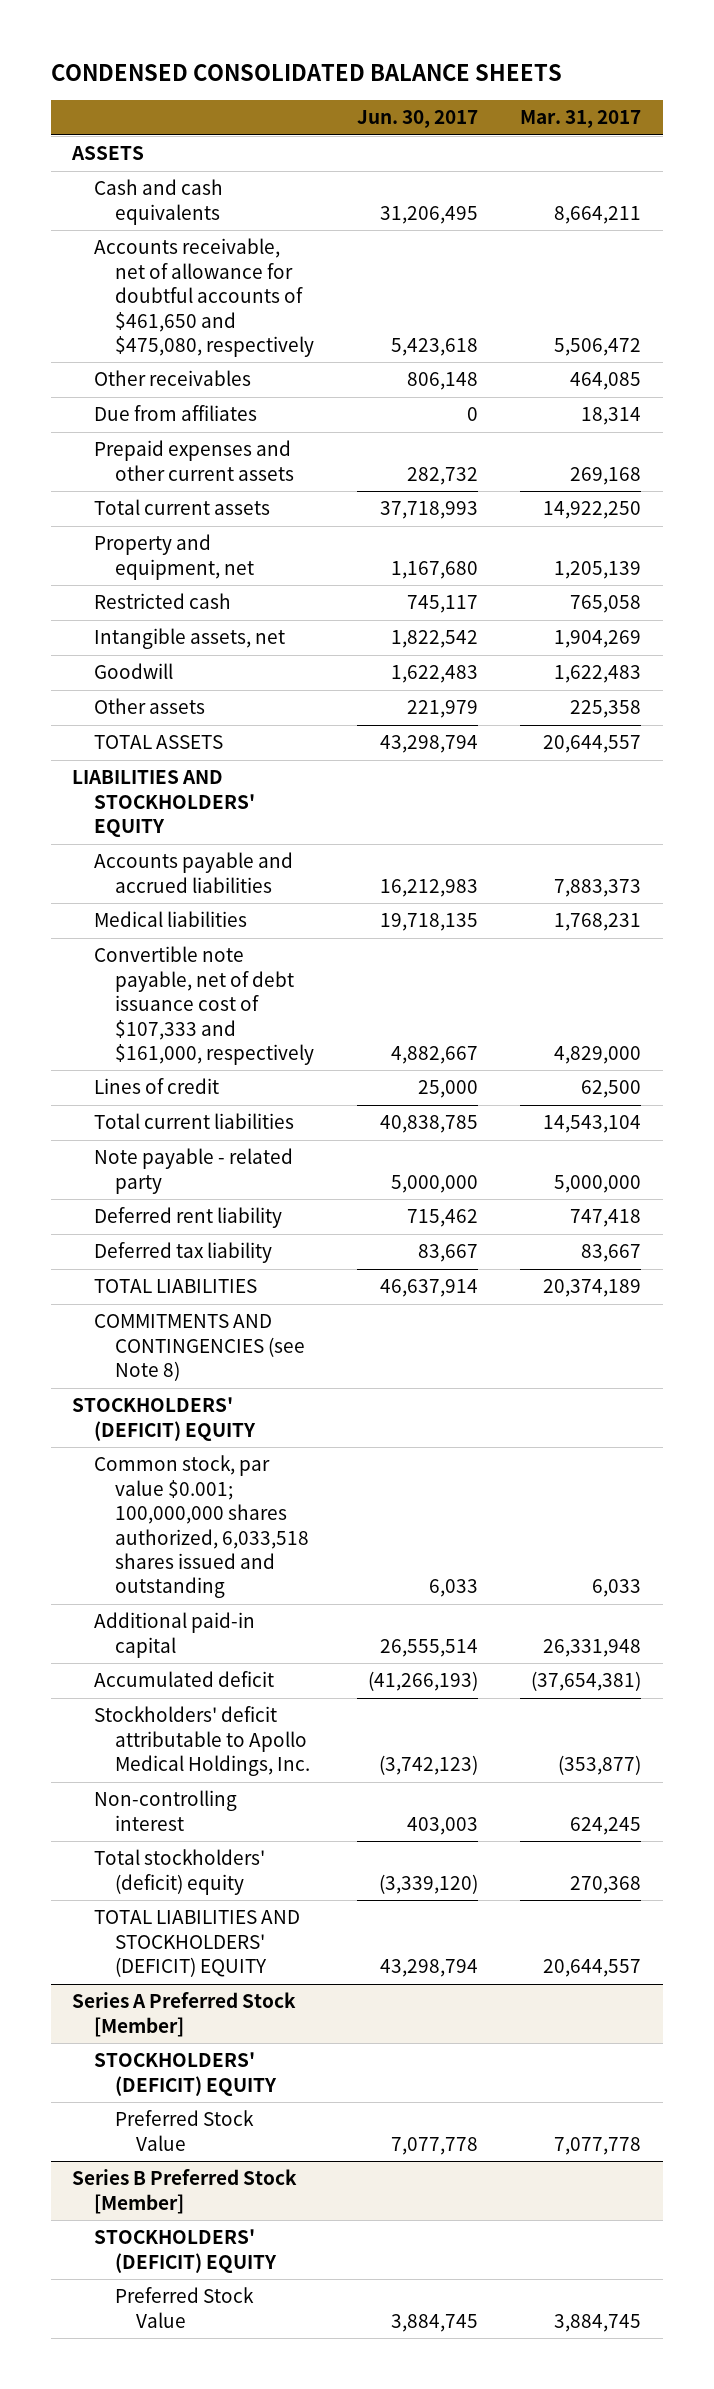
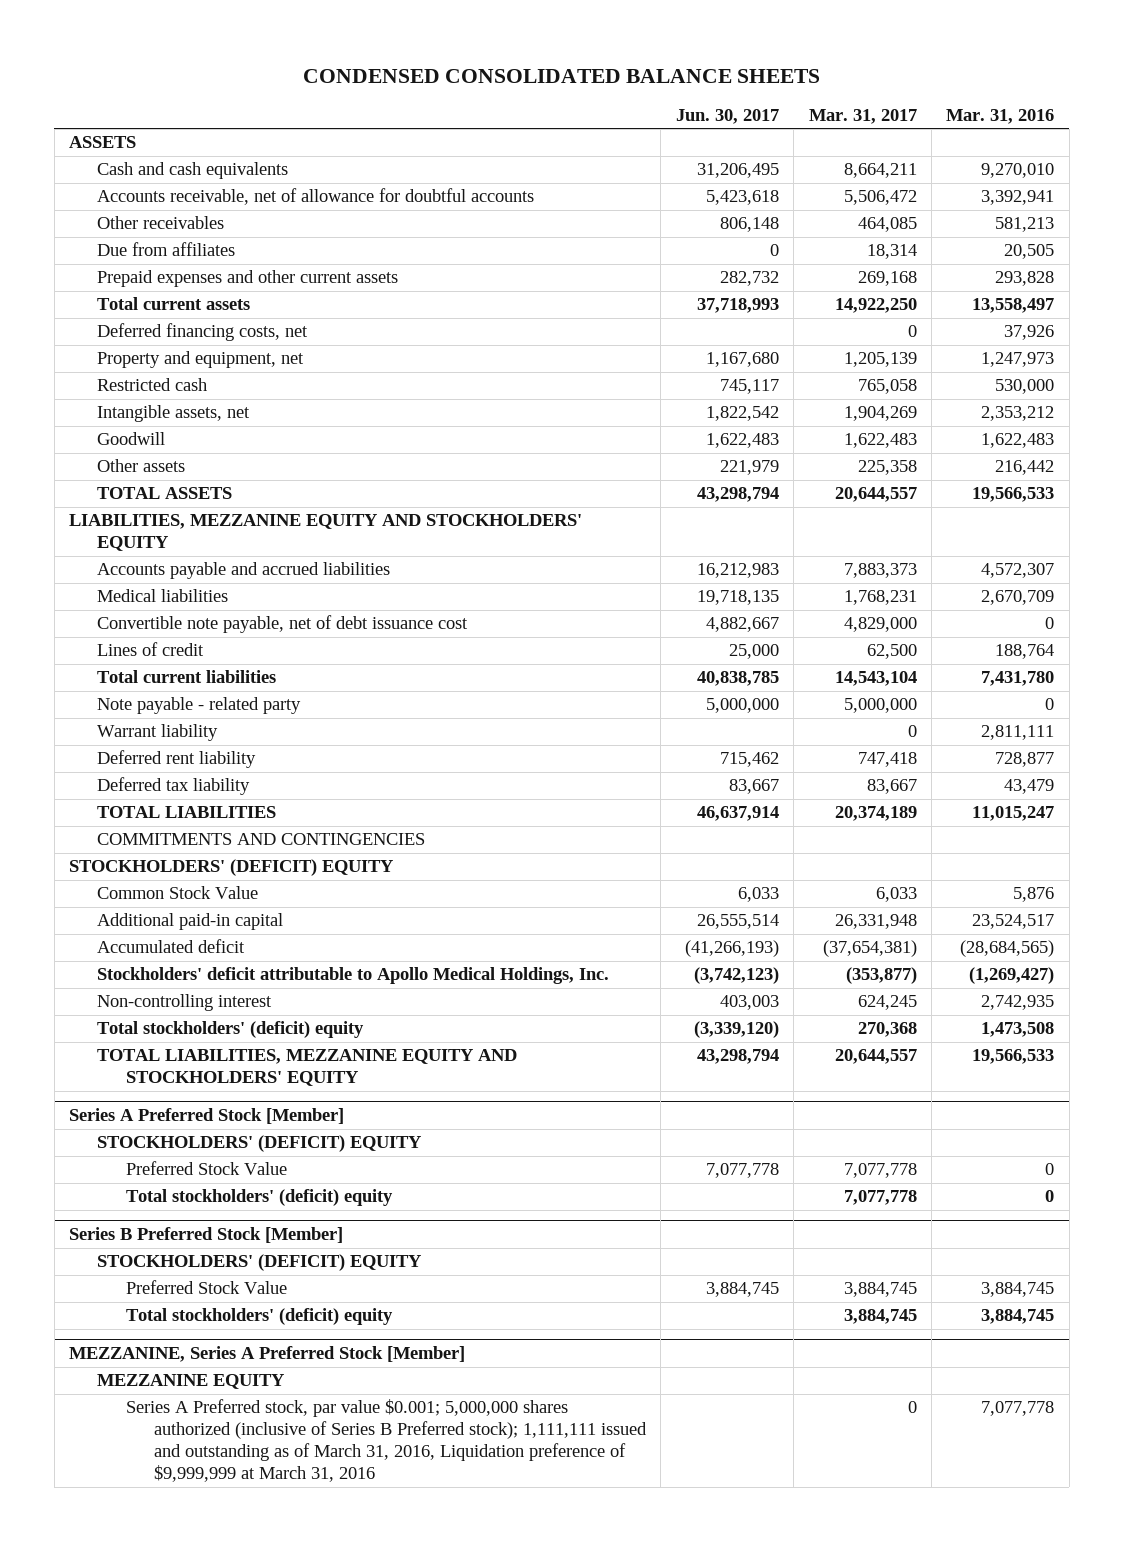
none -> [946,108,1055,124] Mar. 31, 2016
[93,238,315,358] Accounts receivable, net of allowance for doubtful accounts of $461,650 and $475,080, respectively -> [97,188,535,206] Accounts receivable, net of allowance for doubtful accounts
none -> [97,323,309,342] Deferred financing costs, net
[72,770,255,838] LIABILITIES AND STOCKHOLDERS' EQUITY -> [69,514,583,552] LIABILITIES, MEZZANINE EQUITY AND STOCKHOLDERS' EQUITY
[93,946,315,1066] Convertible note payable, net of debt issuance cost of $107,333 and $161,000, respectively -> [97,615,469,634] Convertible note payable, net of debt issuance cost
none -> [97,724,219,742] Warrant liability
[93,1314,306,1382] COMMITMENTS AND CONTINGENCIES (see Note 8) -> [97,833,426,846] COMMITMENTS AND CONTINGENCIES
[93,1455,310,1599] Common stock, par value $0.001; 100,000,000 shares authorized, 6,033,518 shares issued and outstanding -> [97,886,259,900] Common Stock Value
[93,1910,300,1978] TOTAL LIABILITIES AND STOCKHOLDERS' (DEFICIT) EQUITY -> [97,1049,518,1087] TOTAL LIABILITIES, MEZZANINE EQUITY AND STOCKHOLDERS' EQUITY
none -> [125,1189,393,1207] Total stockholders' (deficit) equity
none -> [125,1308,393,1326] Total stockholders' (deficit) equity
none -> [69,1346,466,1363] MEZZANINE, Series A Preferred Stock [Member]
none -> [97,1374,286,1390] MEZZANINE EQUITY
none -> [125,1399,647,1483] Series A Preferred stock, par value $0.001; 5,000,000 shares authorized (inclusive of Series B Preferred stock); 1,111,111 issued and outstanding as of March 31, 2016, Liquidation preference of $9,999,999 at March 31, 2016

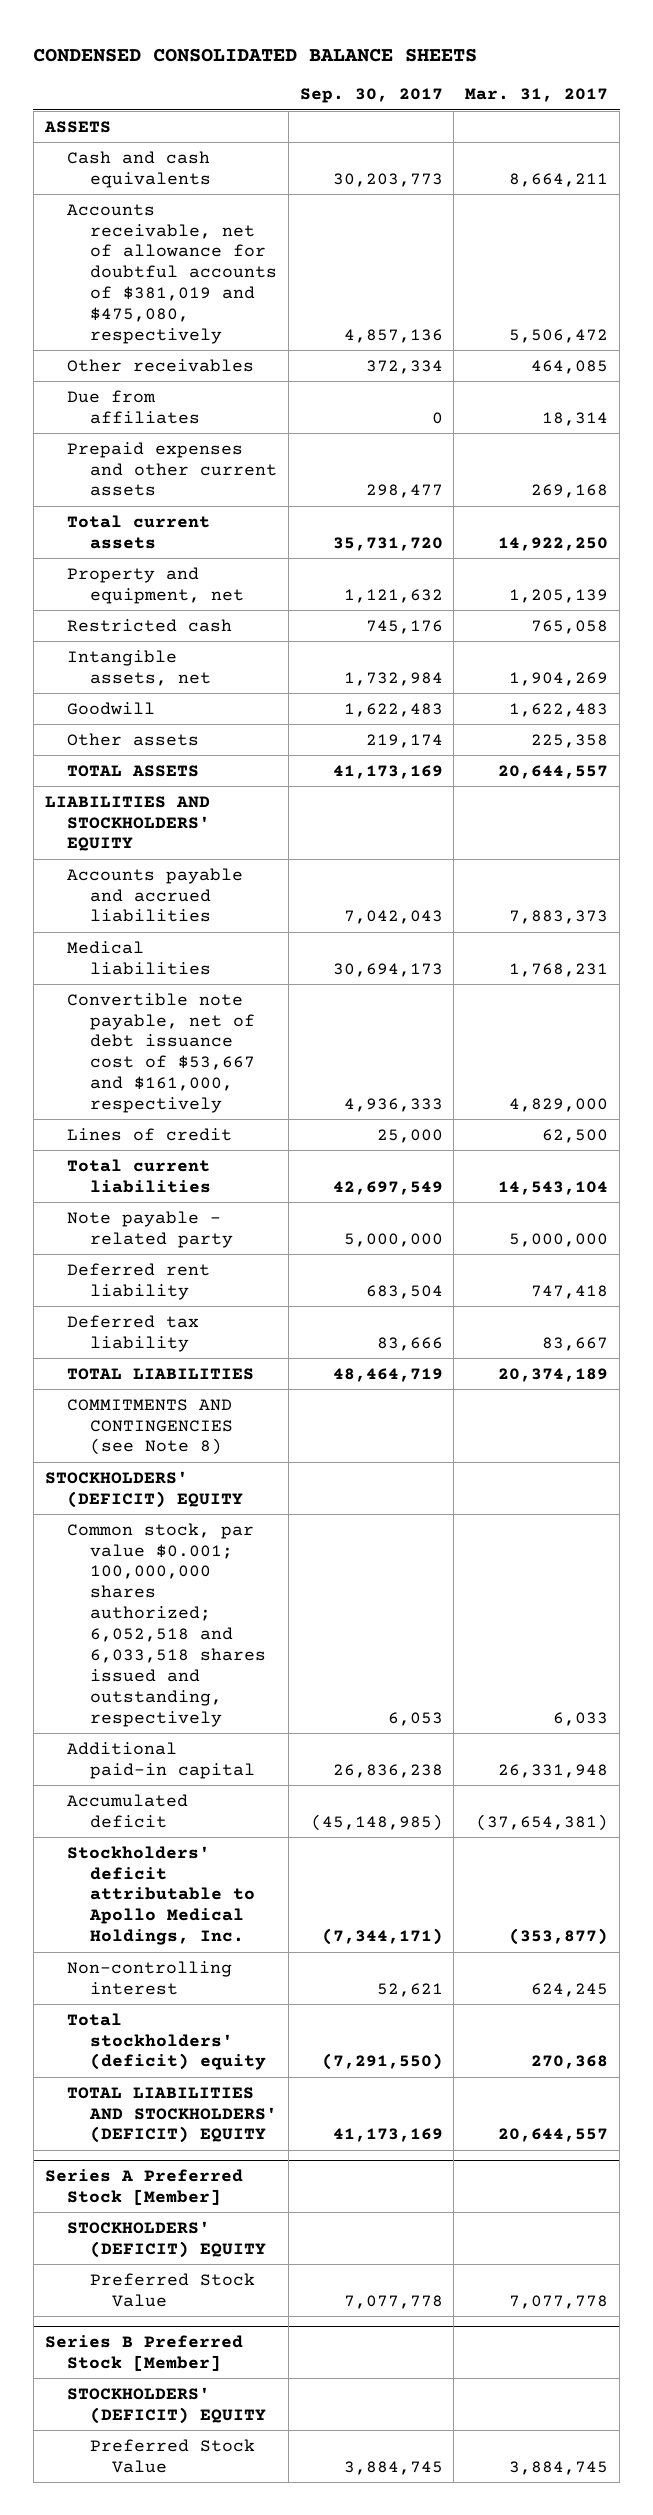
[675,108,779,124] Jun. 30, 2017 -> none
[946,108,1055,124] Mar. 31, 2016 -> none
none -> [299,88,443,104] Sep. 30, 2017
[97,188,535,206] Accounts receivable, net of allowance for doubtful accounts -> [67,203,277,345] Accounts receivable, net of allowance for doubtful accounts of $381,019 and $475,080, respectively
[97,323,309,342] Deferred financing costs, net -> none
[69,514,583,552] LIABILITIES, MEZZANINE EQUITY AND STOCKHOLDERS' EQUITY -> [44,795,211,852] LIABILITIES AND STOCKHOLDERS' EQUITY
[97,615,469,634] Convertible note payable, net of debt issuance cost -> [67,992,255,1114] Convertible note payable, net of debt issuance cost of $53,667 and $161,000, respectively
[97,724,219,742] Warrant liability -> none
[97,833,426,846] COMMITMENTS AND CONTINGENCIES -> [67,1398,233,1456] COMMITMENTS AND CONTINGENCIES (see Note 8)
[97,886,259,900] Common Stock Value -> [67,1522,266,1727] Common stock, par value $0.001; 100,000,000 shares authorized; 6,052,518 and 6,033,518 shares issued and outstanding, respectively
[97,1049,518,1087] TOTAL LIABILITIES, MEZZANINE EQUITY AND STOCKHOLDERS' EQUITY -> [67,2086,277,2144] TOTAL LIABILITIES AND STOCKHOLDERS' (DEFICIT) EQUITY
[125,1189,393,1207] Total stockholders' (deficit) equity -> none
[125,1308,393,1326] Total stockholders' (deficit) equity -> none
[69,1346,466,1363] MEZZANINE, Series A Preferred Stock [Member] -> none
[97,1374,286,1390] MEZZANINE EQUITY -> none
[125,1399,647,1483] Series A Preferred stock, par value $0.001; 5,000,000 shares authorized (inclusive of Series B Preferred stock); 1,111,111 issued and outstanding as of March 31, 2016, Liquidation preference of $9,999,999 at March 31, 2016 -> none

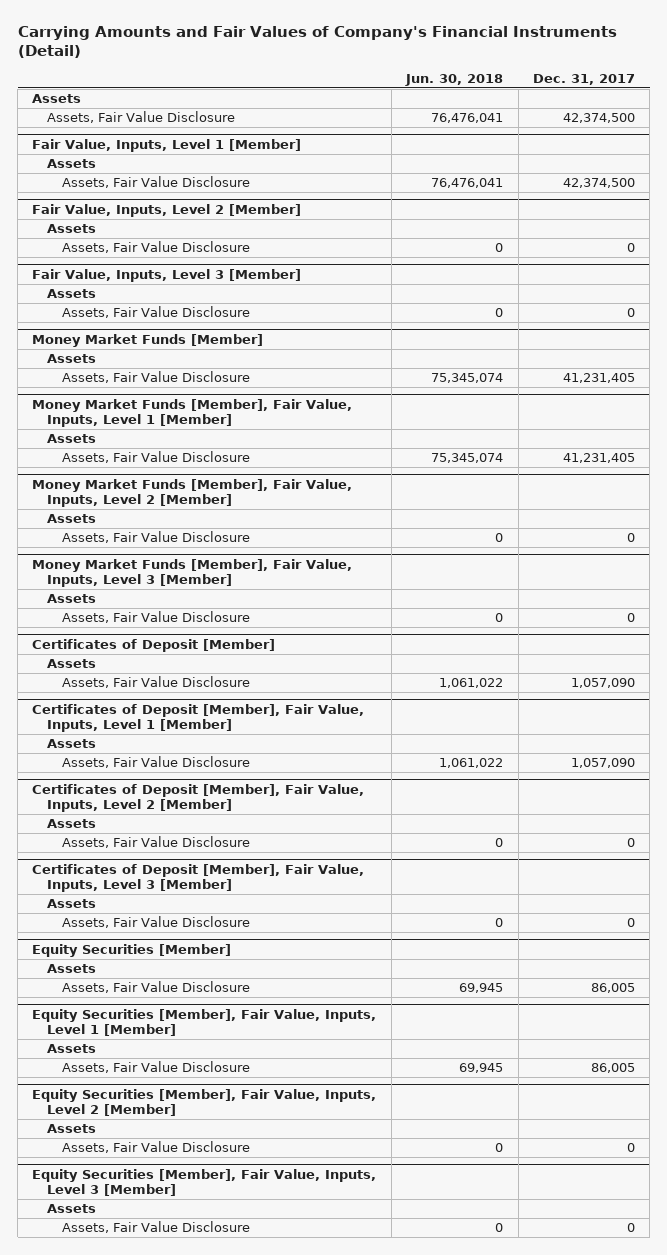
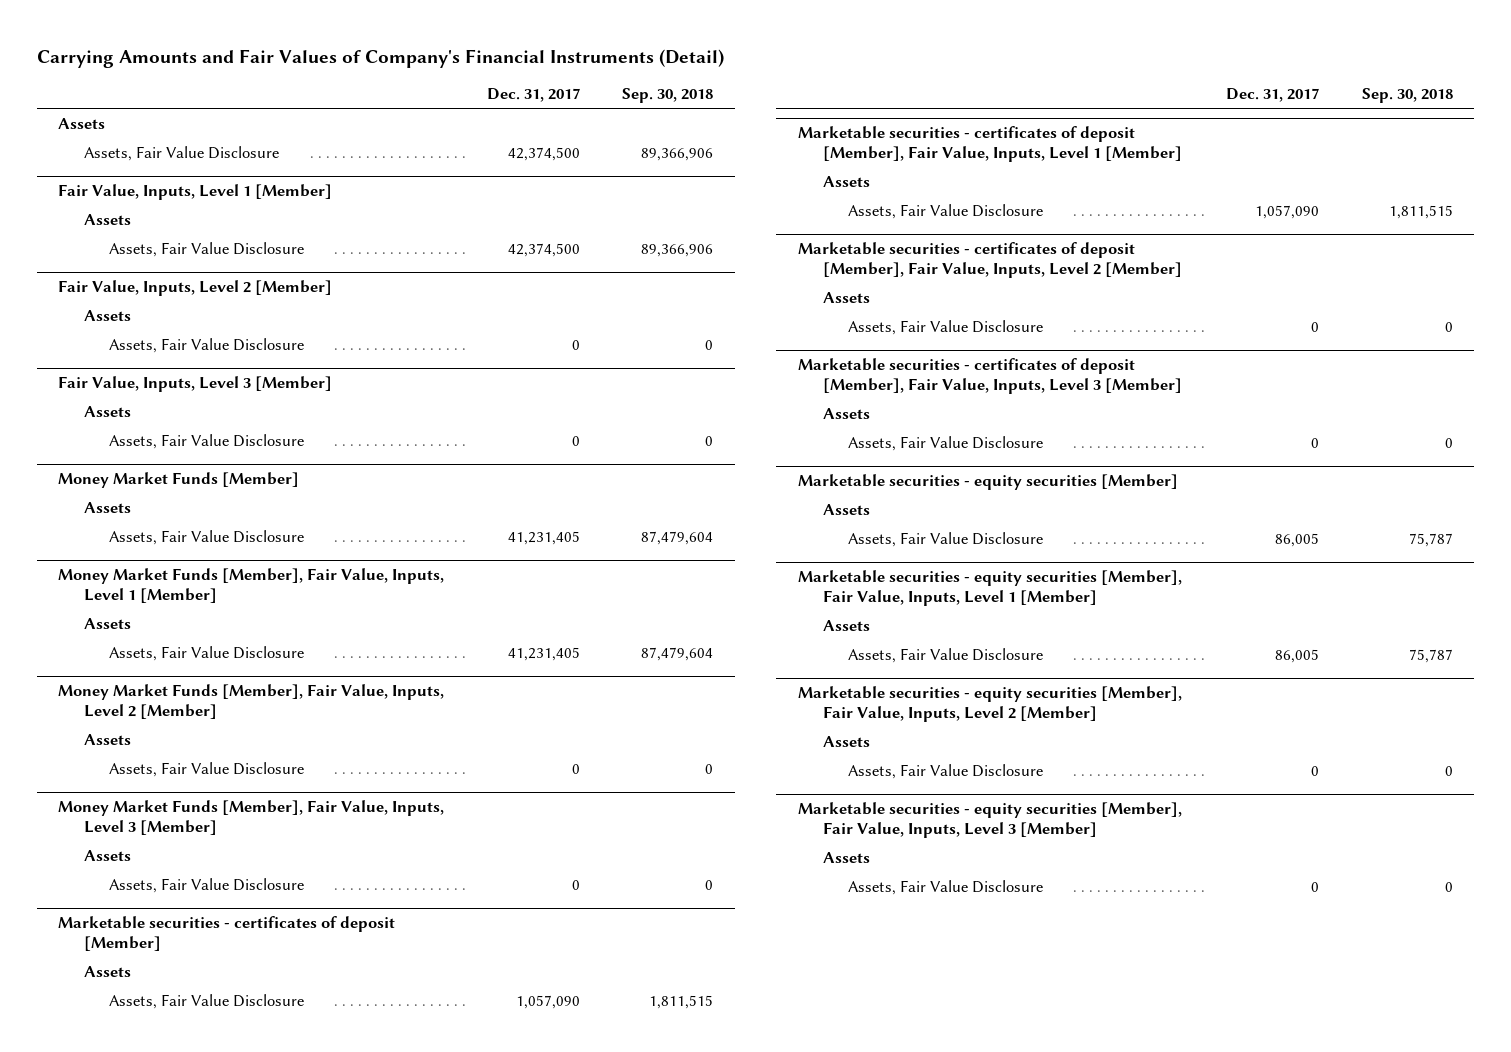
[405,73,504,86] Jun. 30, 2018 -> none
none -> [622,88,714,104] Sep. 30, 2018
[32,638,276,652] Certificates of Deposit [Member] -> [58,916,396,951] Marketable securities - certificates of deposit [Member]
[32,703,365,733] Certificates of Deposit [Member], Fair Value, Inputs, Level 1 [Member] -> [797,126,1182,162] Marketable securities - certificates of deposit [Member], Fair Value, Inputs, Level 1 [Member]
[32,783,365,813] Certificates of Deposit [Member], Fair Value, Inputs, Level 2 [Member] -> [797,242,1182,278] Marketable securities - certificates of deposit [Member], Fair Value, Inputs, Level 2 [Member]
[32,863,365,893] Certificates of Deposit [Member], Fair Value, Inputs, Level 3 [Member] -> [797,358,1182,394] Marketable securities - certificates of deposit [Member], Fair Value, Inputs, Level 3 [Member]
[32,943,232,957] Equity Securities [Member] -> [797,474,1178,491] Marketable securities - equity securities [Member]
[32,1008,377,1037] Equity Securities [Member], Fair Value, Inputs, Level 1 [Member] -> [797,570,1182,606] Marketable securities - equity securities [Member], Fair Value, Inputs, Level 1 [Member]
[32,1088,377,1117] Equity Securities [Member], Fair Value, Inputs, Level 2 [Member] -> [797,686,1182,722] Marketable securities - equity securities [Member], Fair Value, Inputs, Level 2 [Member]
[32,1168,377,1197] Equity Securities [Member], Fair Value, Inputs, Level 3 [Member] -> [797,802,1182,838] Marketable securities - equity securities [Member], Fair Value, Inputs, Level 3 [Member]

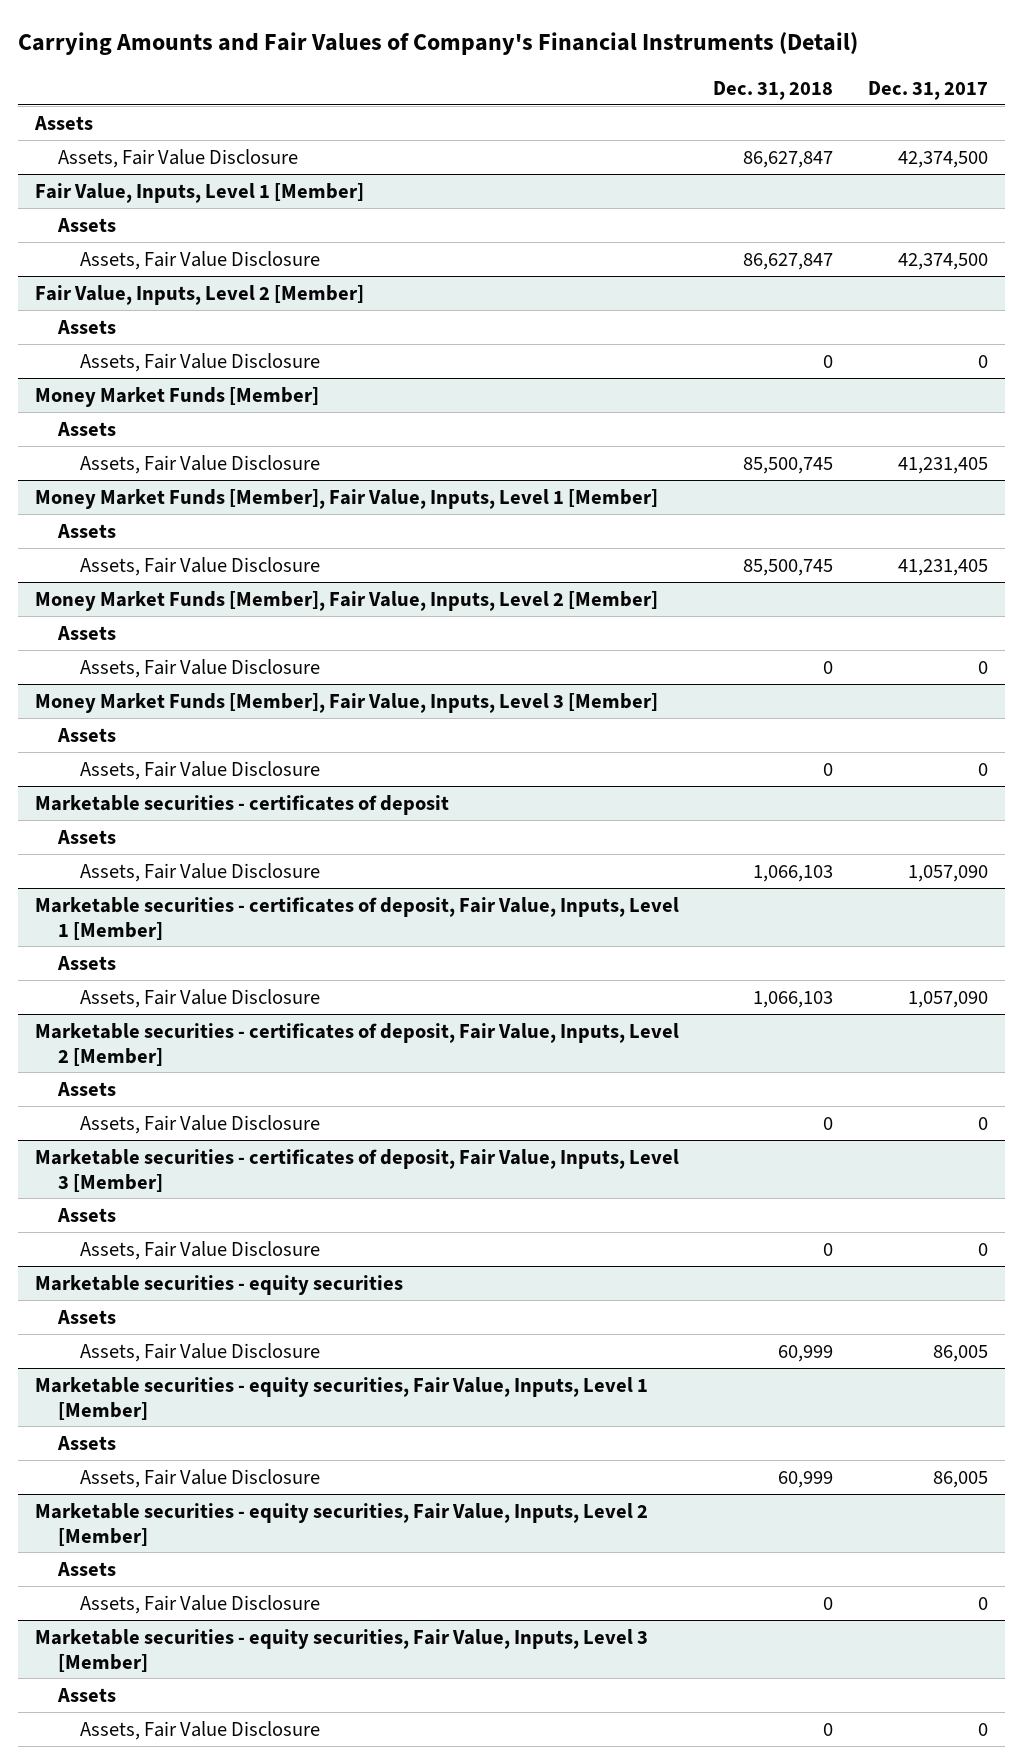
[622,88,714,104] Sep. 30, 2018 -> none
none -> [713,80,834,100] Dec. 31, 2018
[58,376,333,393] Fair Value, Inputs, Level 3 [Member] -> none
[83,405,131,417] Assets -> none
[108,433,304,449] Assets, Fair Value Disclosure -> none
[58,916,396,951] Marketable securities - certificates of deposit [Member] -> [35,794,450,815] Marketable securities - certificates of deposit
[797,126,1182,162] Marketable securities - certificates of deposit [Member], Fair Value, Inputs, Level 1 [Member] -> [35,896,680,940] Marketable securities - certificates of deposit, Fair Value, Inputs, Level 1 [Member]
[797,242,1182,278] Marketable securities - certificates of deposit [Member], Fair Value, Inputs, Level 2 [Member] -> [35,1022,680,1066] Marketable securities - certificates of deposit, Fair Value, Inputs, Level 2 [Member]
[797,358,1182,394] Marketable securities - certificates of deposit [Member], Fair Value, Inputs, Level 3 [Member] -> [35,1148,680,1192] Marketable securities - certificates of deposit, Fair Value, Inputs, Level 3 [Member]
[797,474,1178,491] Marketable securities - equity securities [Member] -> [35,1274,404,1295] Marketable securities - equity securities
[797,570,1182,606] Marketable securities - equity securities [Member], Fair Value, Inputs, Level 1 [Member] -> [35,1376,649,1420] Marketable securities - equity securities, Fair Value, Inputs, Level 1 [Member]
[797,686,1182,722] Marketable securities - equity securities [Member], Fair Value, Inputs, Level 2 [Member] -> [35,1502,649,1546] Marketable securities - equity securities, Fair Value, Inputs, Level 2 [Member]
[797,802,1182,838] Marketable securities - equity securities [Member], Fair Value, Inputs, Level 3 [Member] -> [35,1628,649,1672] Marketable securities - equity securities, Fair Value, Inputs, Level 3 [Member]

